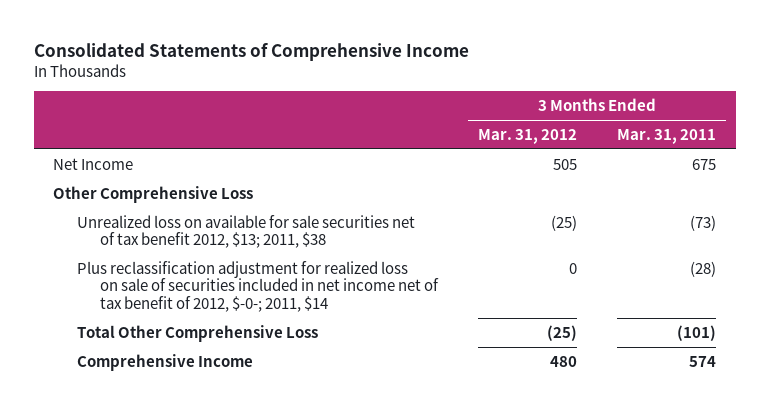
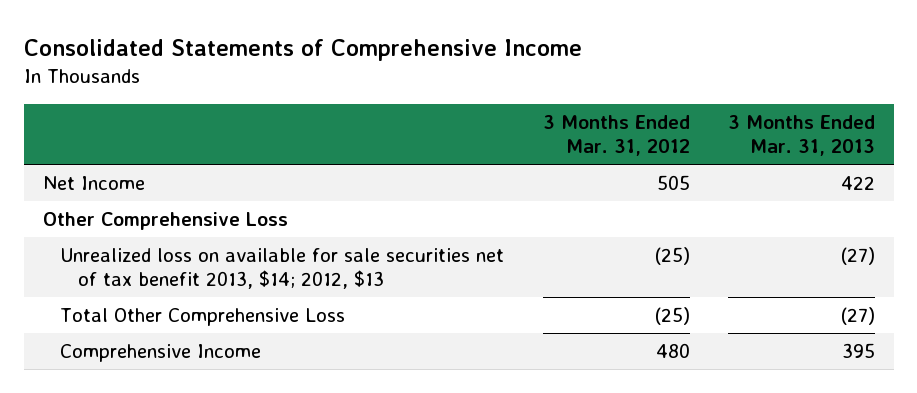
[616,128,716,144] Mar. 31, 2011 -> none
none -> [727,115,875,156] 3 Months Ended Mar. 31, 2013
[76,260,440,312] Plus reclassification adjustment for realized loss on sale of securities included in net income net of tax benefit of 2012, $-0-; 2011, $14 -> none
[76,214,415,249] Unrealized loss on available for sale securities net of tax benefit 2012, $13; 2011, $38 -> [60,248,505,290] Unrealized loss on available for sale securities net of tax benefit 2013, $14; 2012, $13

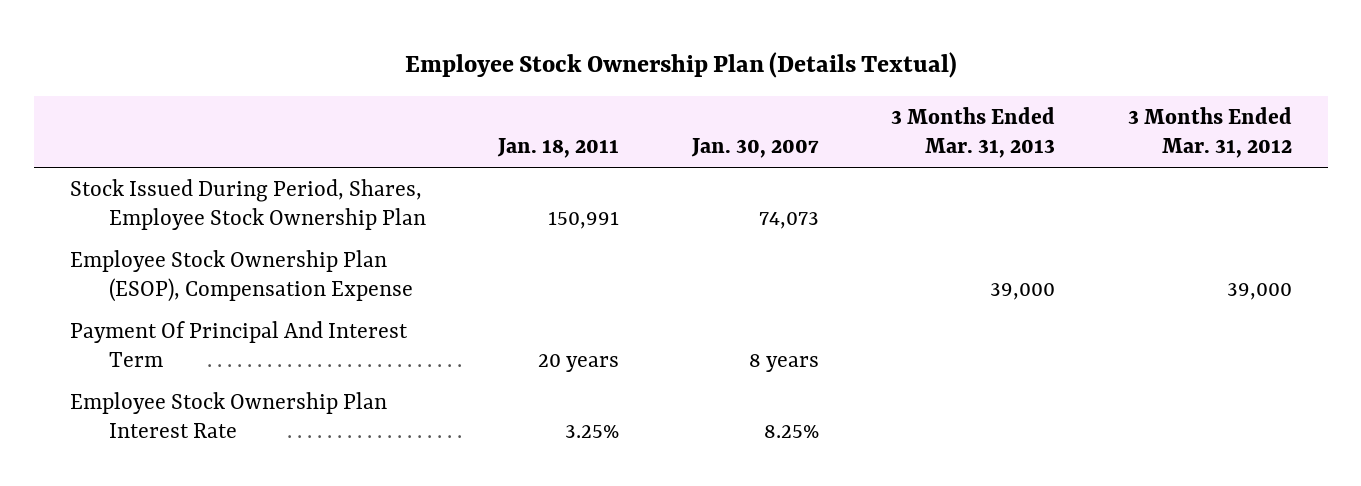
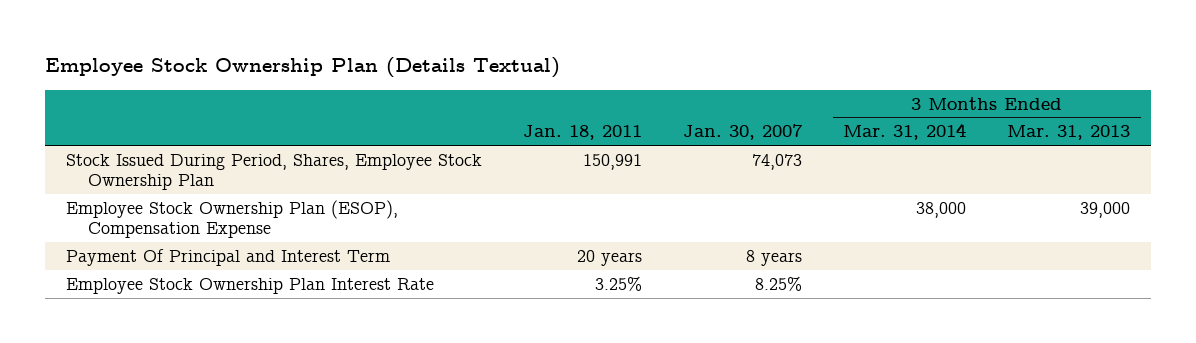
[1127,107,1292,159] 3 Months Ended Mar. 31, 2012 -> none
none -> [843,123,967,141] Mar. 31, 2014
[69,321,408,367] Payment Of Principal And Interest Term -> [65,248,390,266] Payment Of Principal and Interest Term

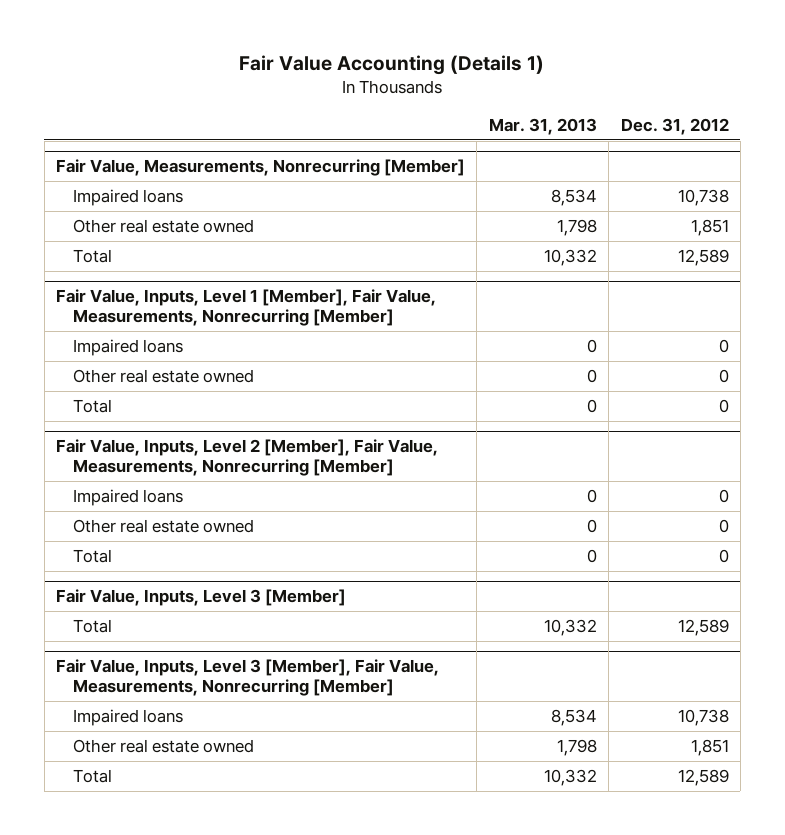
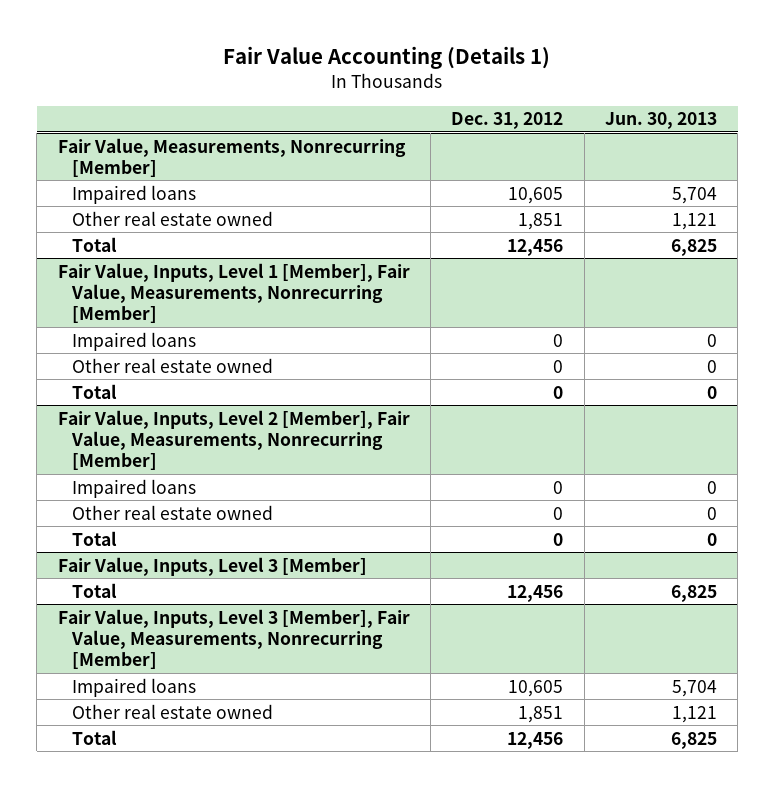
[488,117,597,135] Mar. 31, 2013 -> none
none -> [605,112,718,130] Jun. 30, 2013
[677,188,729,206] 10,738 -> [508,186,564,204] 10,605
[677,248,729,266] 12,589 -> [507,238,564,256] 12,456
[677,618,729,636] 12,589 -> [507,584,564,602] 12,456
[677,708,729,726] 10,738 -> [508,679,564,697] 10,605
[677,768,729,786] 12,589 -> [507,731,564,749] 12,456

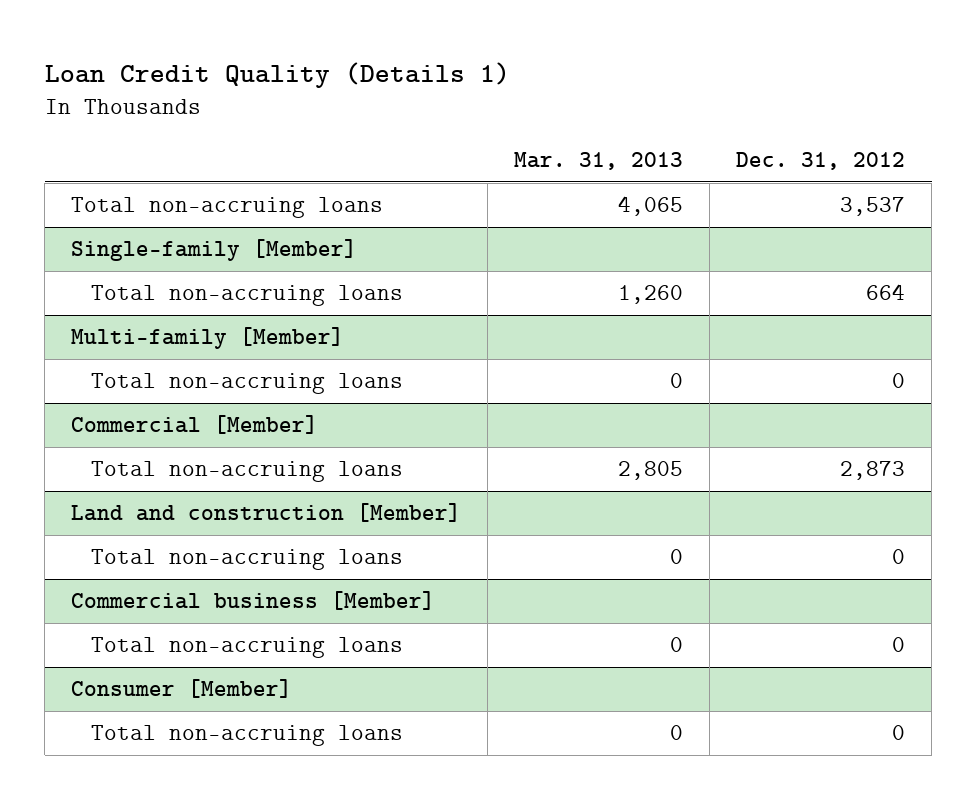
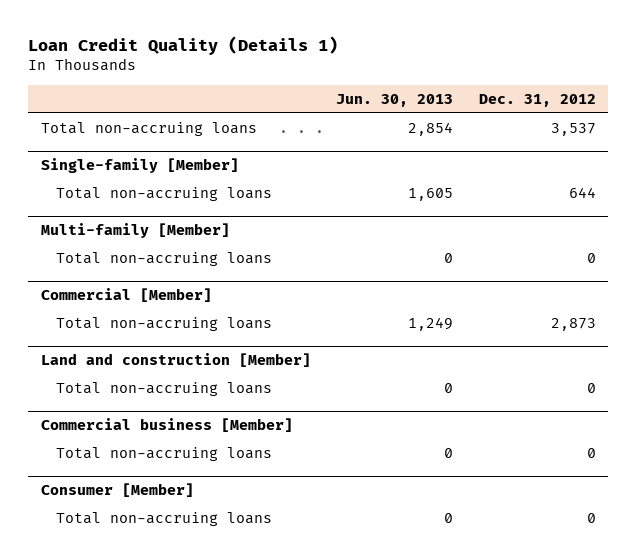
[514,152,684,171] Mar. 31, 2013 -> none
none -> [336,93,454,107] Jun. 30, 2013
[866,284,906,301] 664 -> [568,187,596,199] 644

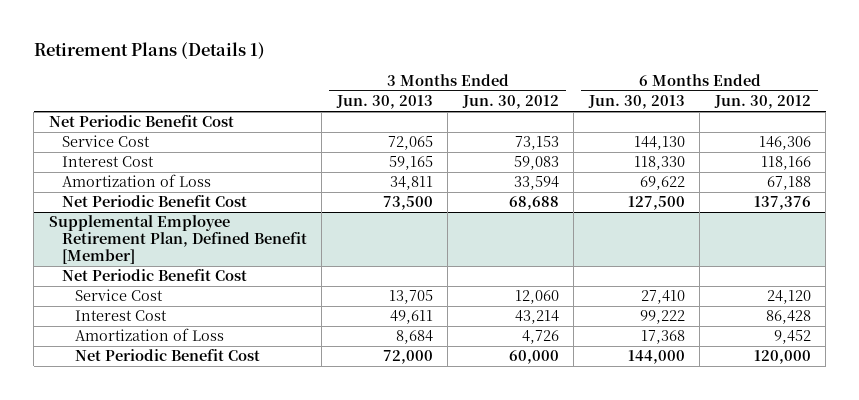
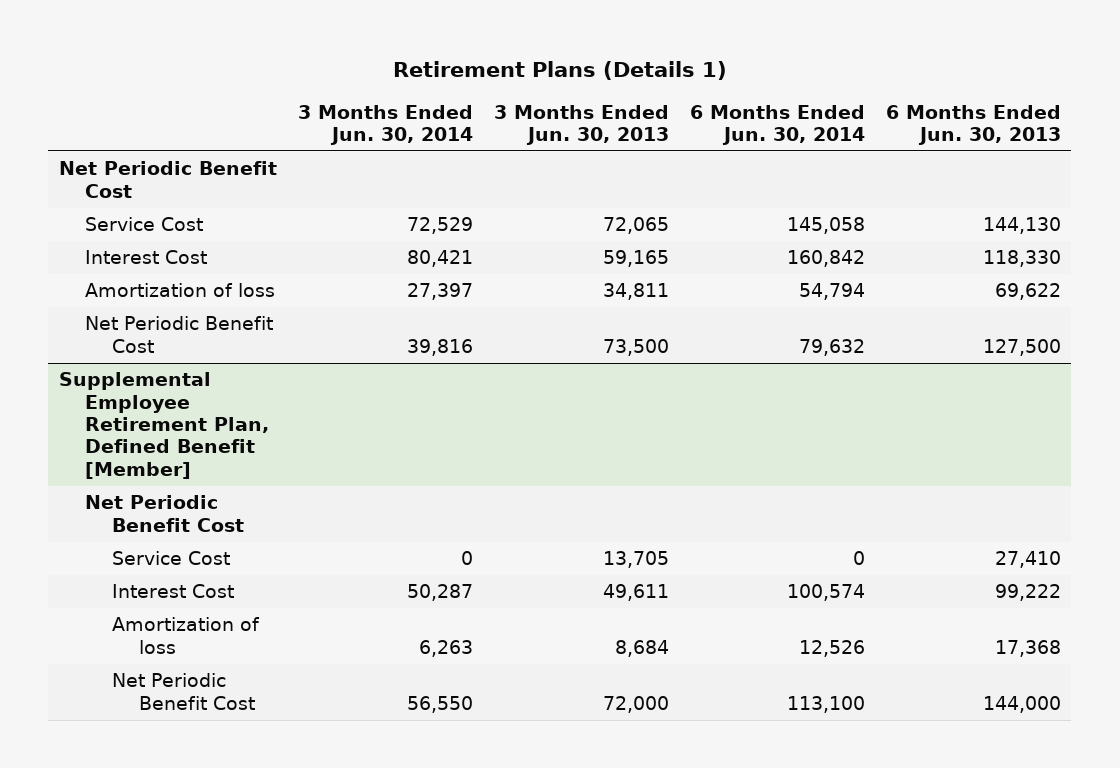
[461,95,559,110] Jun. 30, 2012 -> none
[713,95,811,110] Jun. 30, 2012 -> none
none -> [297,104,473,145] 3 Months Ended Jun. 30, 2014
none -> [689,104,865,145] 6 Months Ended Jun. 30, 2014
[61,174,211,188] Amortization of Loss -> [85,283,276,298] Amortization of loss
[74,328,224,342] Amortization of Loss -> [112,617,261,654] Amortization of loss

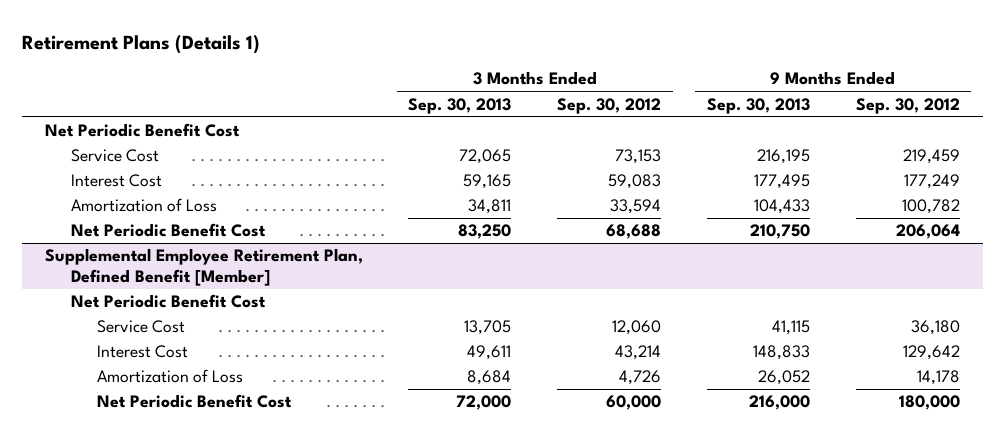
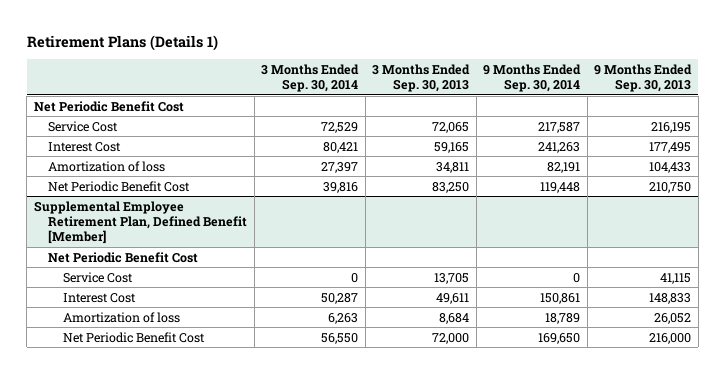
[557,97,662,114] Sep. 30, 2012 -> none
[855,97,960,114] Sep. 30, 2012 -> none
none -> [261,63,360,93] 3 Months Ended Sep. 30, 2014
none -> [483,63,582,93] 9 Months Ended Sep. 30, 2014
[70,198,217,213] Amortization of Loss -> [48,160,166,172] Amortization of loss
[96,369,243,384] Amortization of Loss -> [62,311,180,323] Amortization of loss

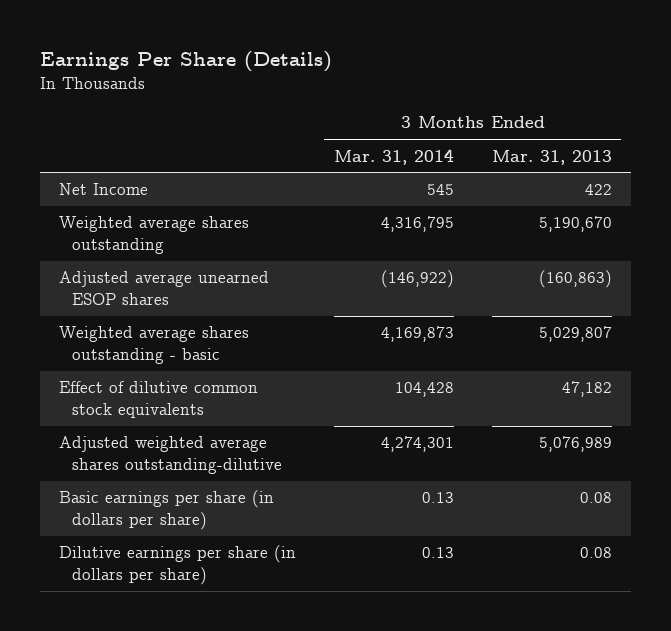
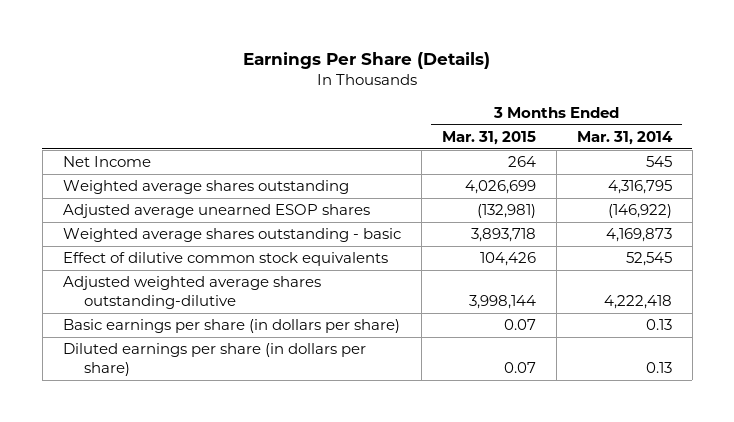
[491,149,612,165] Mar. 31, 2013 -> none
none -> [441,130,536,145] Mar. 31, 2015
[394,382,454,398] 104,428 -> [625,252,672,267] 52,545
[380,436,454,453] 4,274,301 -> [603,295,672,310] 4,222,418
[58,545,296,586] Dilutive earnings per share (in dollars per share) -> [62,343,366,377] Diluted earnings per share (in dollars per share)

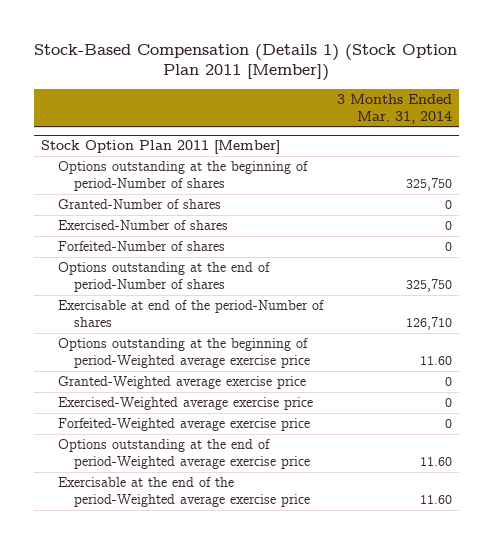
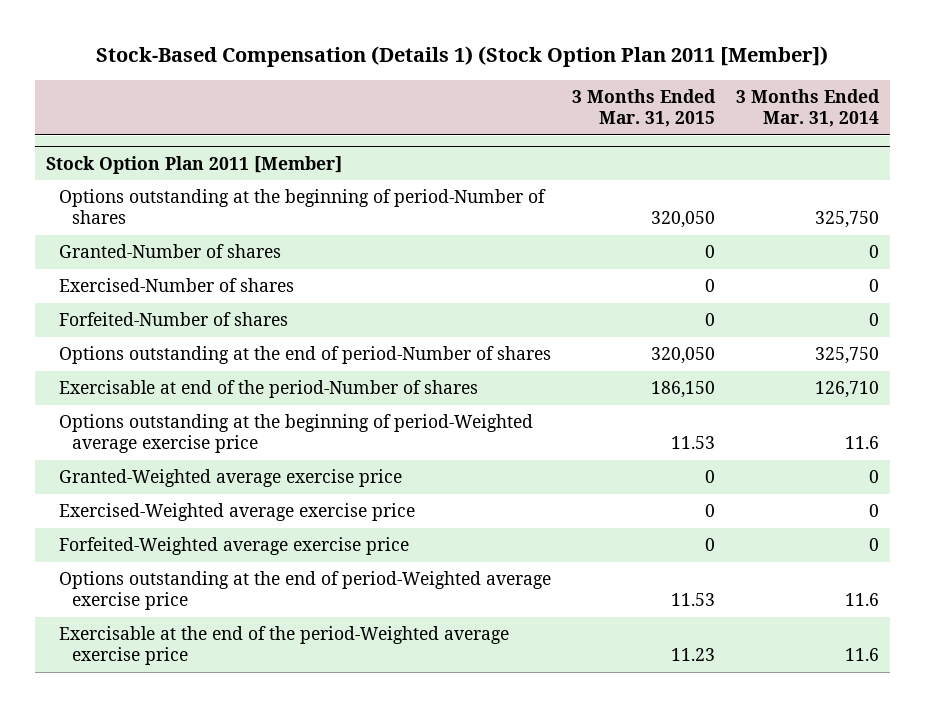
none -> [572,89,717,128] 3 Months Ended Mar. 31, 2015
[419,355,452,365] 11.60 -> [845,436,880,450] 11.6
[419,456,452,466] 11.60 -> [845,593,880,607] 11.6
[419,494,452,504] 11.60 -> [845,648,880,662] 11.6

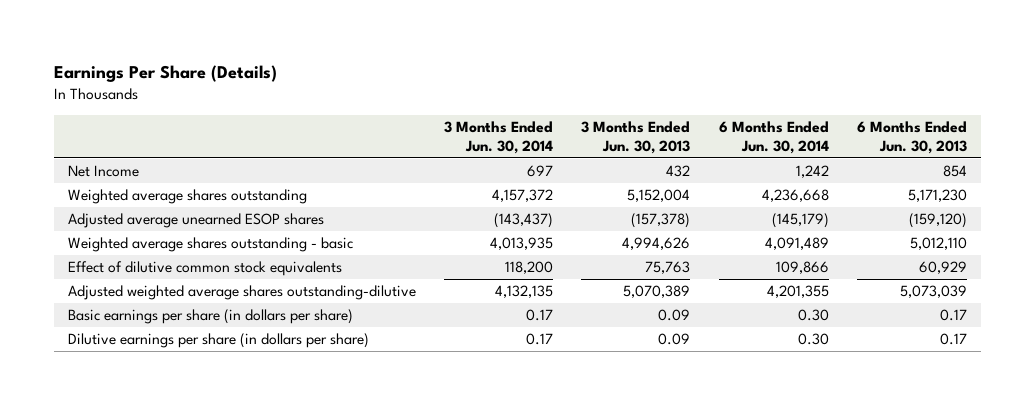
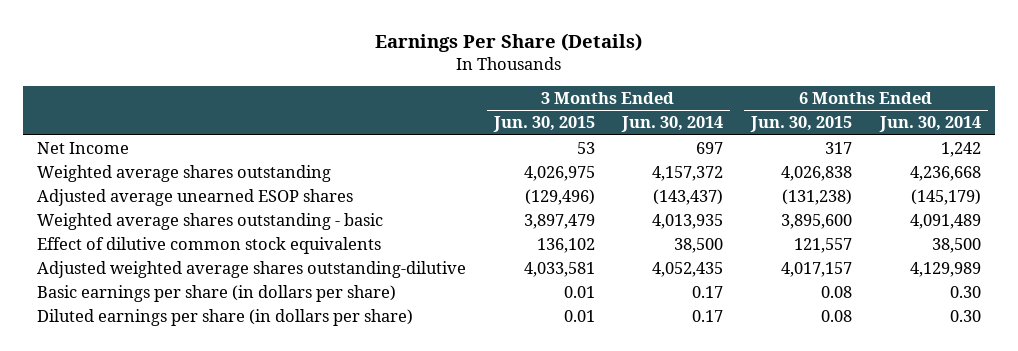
[581,121,691,154] 3 Months Ended Jun. 30, 2013 -> none
[857,121,968,154] 6 Months Ended Jun. 30, 2013 -> none
none -> [492,116,595,133] Jun. 30, 2015
none -> [750,116,853,133] Jun. 30, 2015
[505,261,554,275] 118,200 -> [674,237,724,253] 38,500
[775,261,829,275] 109,866 -> [932,237,982,253] 38,500
[495,285,554,299] 4,132,135 -> [652,261,724,277] 4,052,435
[766,285,829,299] 4,201,355 -> [910,261,982,277] 4,129,989
[67,333,369,349] Dilutive earnings per share (in dollars per share) -> [36,308,413,326] Diluted earnings per share (in dollars per share)

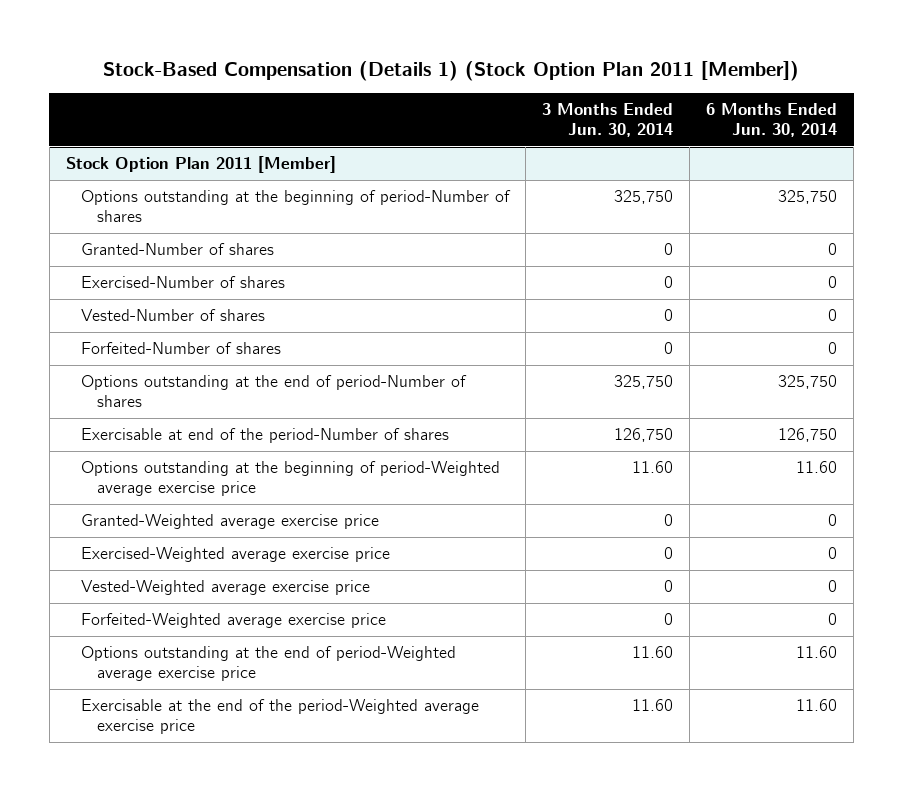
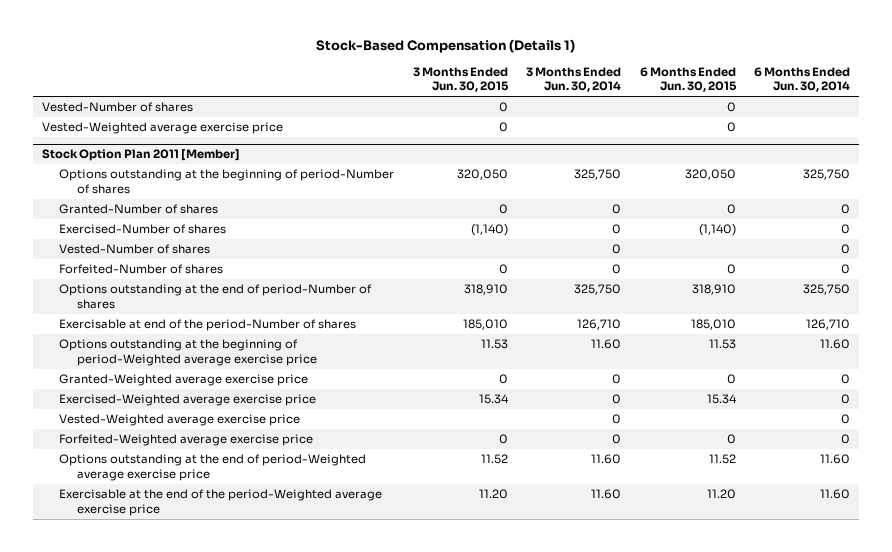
[103,60,800,81] Stock-Based Compensation (Details 1) (Stock Option Plan 2011 [Member]) -> [315,39,575,54] Stock-Based Compensation (Details 1)
none -> [412,67,509,93] 3 Months Ended Jun. 30, 2015
none -> [639,67,737,93] 6 Months Ended Jun. 30, 2015
none -> [41,102,193,113] Vested-Number of shares
none -> [41,122,283,135] Vested-Weighted average exercise price
[614,428,674,443] 126,750 -> [577,319,622,331] 126,710
[778,428,838,443] 126,750 -> [805,319,850,331] 126,710

